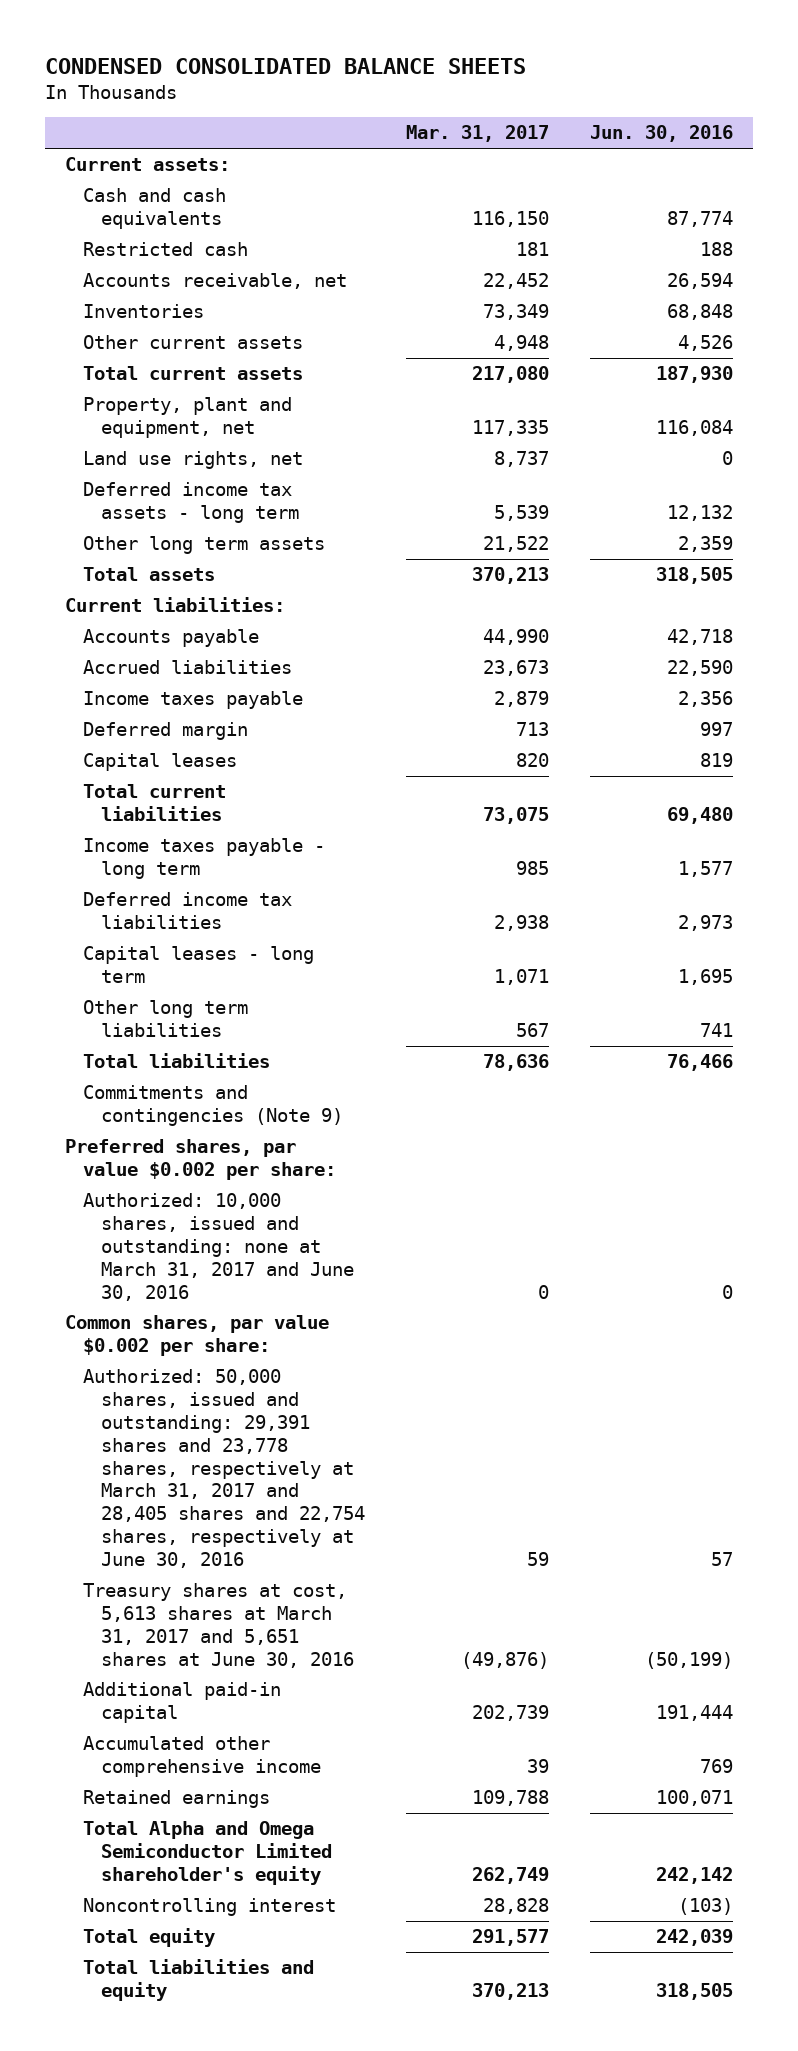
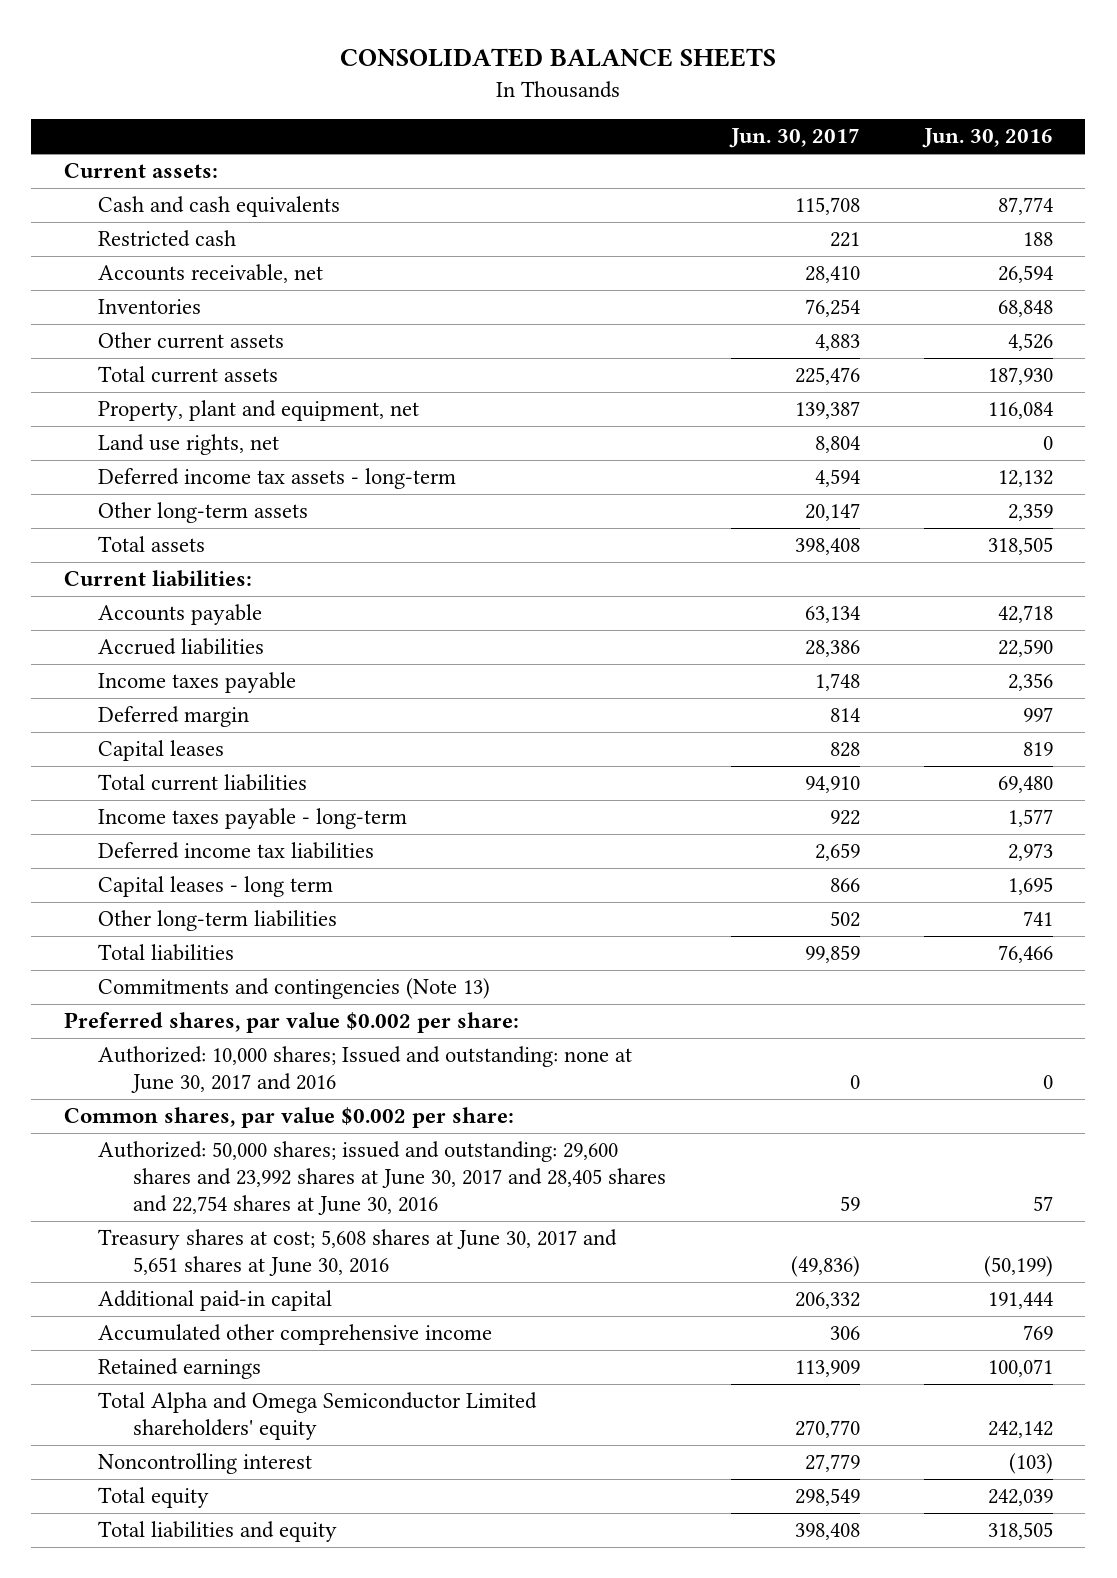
[44,57,526,74] CONDENSED CONSOLIDATED BALANCE SHEETS -> [340,48,777,68] CONSOLIDATED BALANCE SHEETS
[406,125,550,143] Mar. 31, 2017 -> none
none -> [728,128,860,149] Jun. 30, 2017
[83,482,300,524] Deferred income tax assets - long term -> [98,468,457,490] Deferred income tax assets - long-term
[83,536,326,555] Other long term assets -> [98,502,309,524] Other long-term assets
[83,838,326,880] Income taxes payable - long term -> [98,808,408,830] Income taxes payable - long-term
[83,1000,249,1038] Other long term liabilities -> [98,910,338,932] Other long-term liabilities
[83,1085,344,1127] Commitments and contingencies (Note 9) -> [98,978,491,1000] Commitments and contingencies (Note 13)
[83,1193,355,1301] Authorized: 10,000 shares, issued and outstanding: none at March 31, 2017 and June 30, 2016 -> [98,1046,633,1094] Authorized: 10,000 shares; Issued and outstanding: none at June 30, 2017 and 2016
[83,1369,366,1568] Authorized: 50,000 shares, issued and outstanding: 29,391 shares and 23,778 shares, respectively at March 31, 2017 and 28,405 shares and 22,754 shares, respectively at June 30, 2016 -> [98,1141,667,1216] Authorized: 50,000 shares; issued and outstanding: 29,600 shares and 23,992 shares at June 30, 2017 and 28,405 shares and 22,754 shares at June 30, 2016
[83,1583,355,1668] Treasury shares at cost, 5,613 shares at March 31, 2017 and 5,651 shares at June 30, 2016 -> [98,1229,618,1277] Treasury shares at cost; 5,608 shares at June 30, 2017 and 5,651 shares at June 30, 2016
[83,1821,333,1885] Total Alpha and Omega Semiconductor Limited shareholder's equity -> [98,1392,538,1441] Total Alpha and Omega Semiconductor Limited shareholders' equity

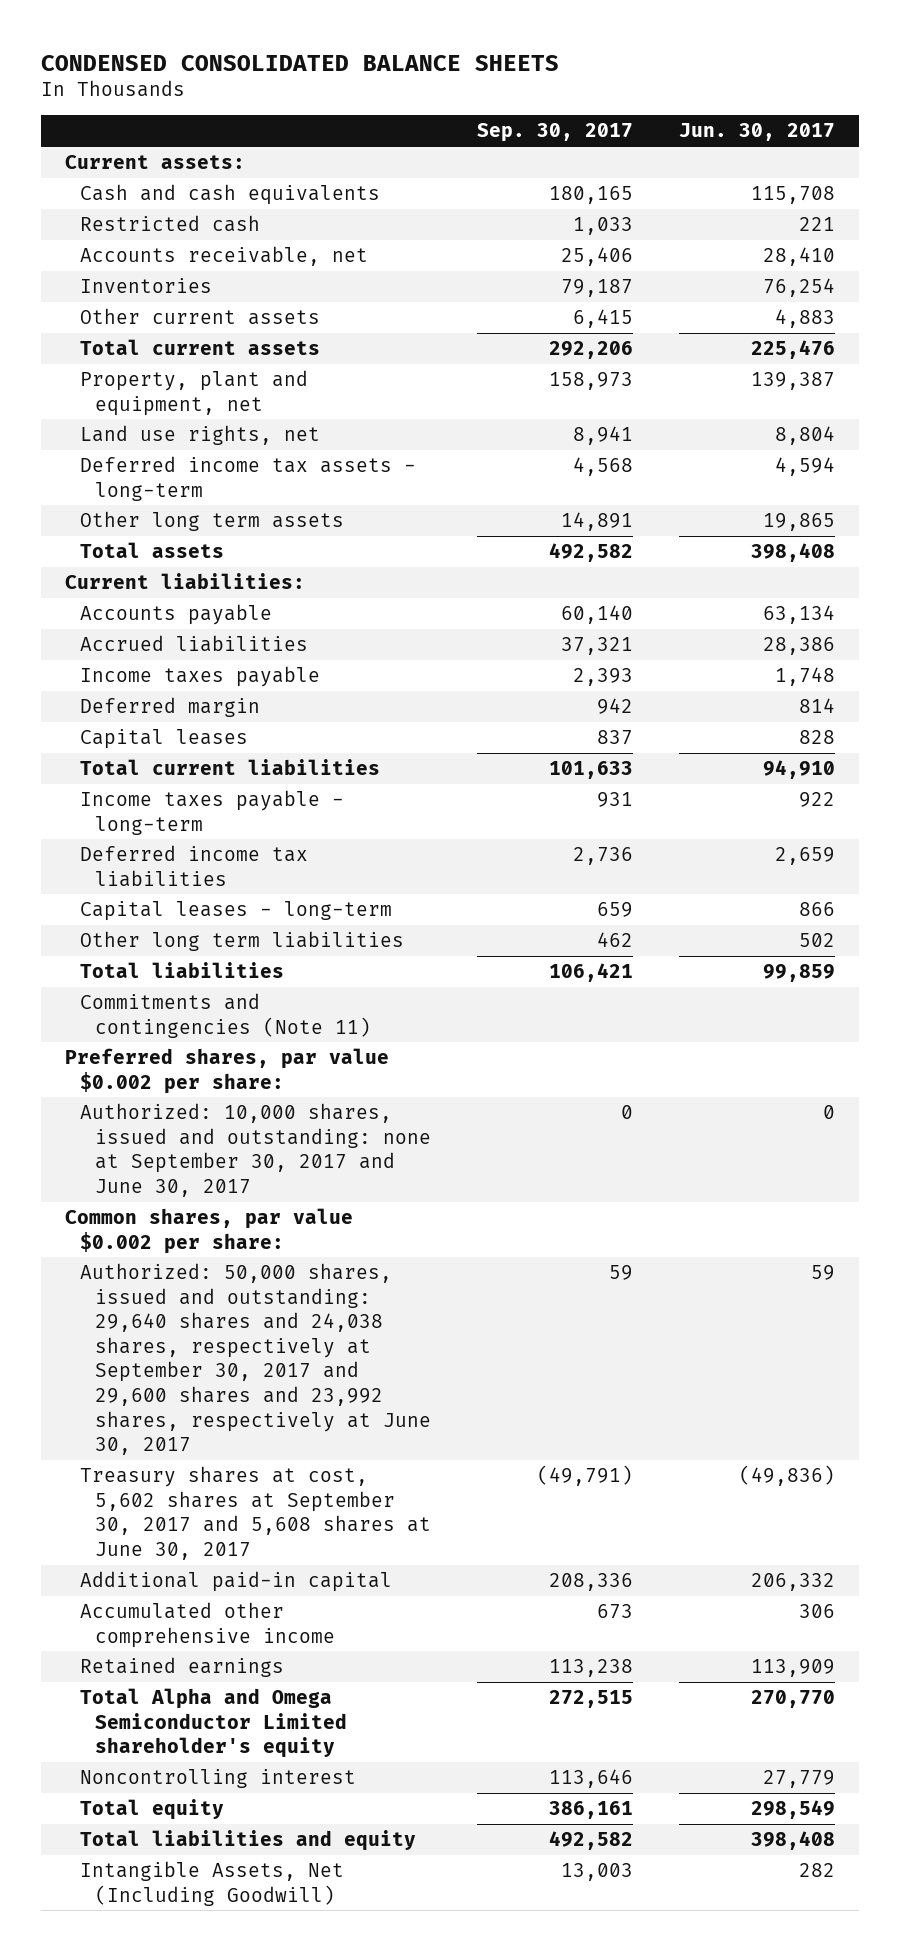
[340,48,777,68] CONSOLIDATED BALANCE SHEETS -> [41,54,560,71] CONDENSED CONSOLIDATED BALANCE SHEETS
[922,128,1054,149] Jun. 30, 2016 -> none
none -> [477,123,634,143] Sep. 30, 2017
[98,502,309,524] Other long-term assets -> [79,511,344,532] Other long term assets
[804,503,860,522] 20,147 -> [763,513,836,532] 19,865
[98,876,334,898] Capital leases - long term -> [79,901,392,922] Capital leases - long-term
[98,910,338,932] Other long-term liabilities -> [79,931,404,952] Other long term liabilities
[98,978,491,1000] Commitments and contingencies (Note 13) -> [79,993,372,1038] Commitments and contingencies (Note 11)
[98,1046,633,1094] Authorized: 10,000 shares; Issued and outstanding: none at June 30, 2017 and 2016 -> [79,1103,432,1197] Authorized: 10,000 shares, issued and outstanding: none at September 30, 2017 and June 30, 2017
[98,1141,667,1216] Authorized: 50,000 shares; issued and outstanding: 29,600 shares and 23,992 shares at June 30, 2017 and 28,405 shares and 22,754 shares at June 30, 2016 -> [79,1263,432,1456] Authorized: 50,000 shares, issued and outstanding: 29,640 shares and 24,038 shares, respectively at September 30, 2017 and 29,600 shares and 23,992 shares, respectively at June 30, 2017
[98,1229,618,1277] Treasury shares at cost; 5,608 shares at June 30, 2017 and 5,651 shares at June 30, 2016 -> [79,1466,432,1560] Treasury shares at cost, 5,602 shares at September 30, 2017 and 5,608 shares at June 30, 2017
[98,1392,538,1441] Total Alpha and Omega Semiconductor Limited shareholders' equity -> [79,1688,348,1759] Total Alpha and Omega Semiconductor Limited shareholder's equity
none -> [79,1861,344,1906] Intangible Assets, Net (Including Goodwill)

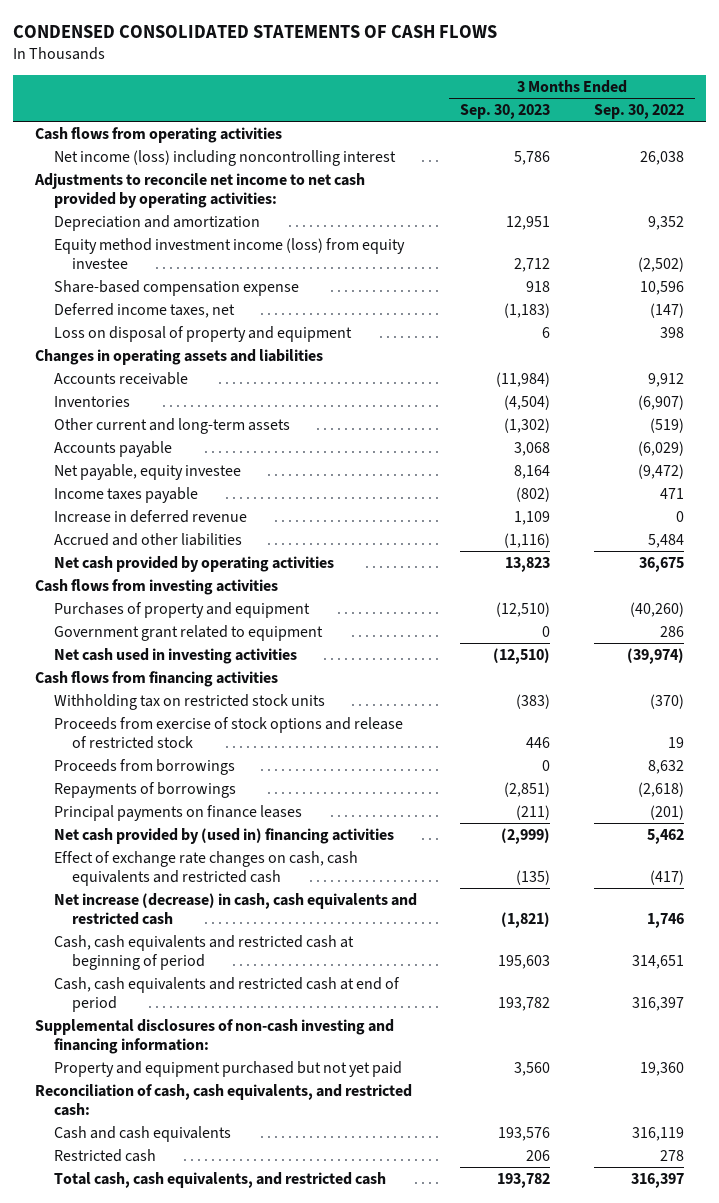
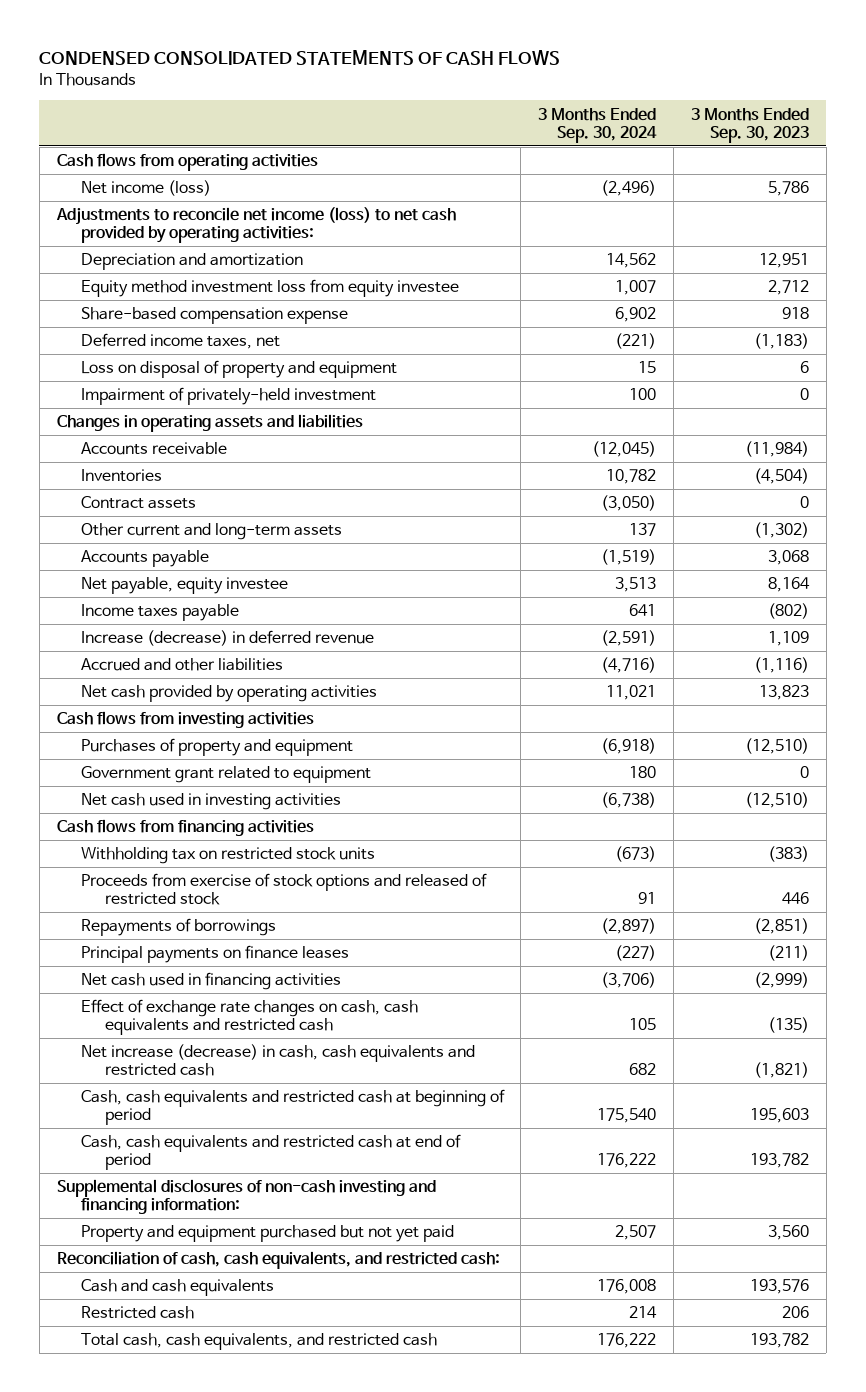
[594,103,685,119] Sep. 30, 2022 -> none
none -> [538,107,658,143] 3 Months Ended Sep. 30, 2024
[53,149,396,166] Net income (loss) including noncontrolling interest -> [80,180,211,197] Net income (loss)
[33,172,365,208] Adjustments to reconcile net income to net cash provided by operating activities: -> [55,207,456,244] Adjustments to reconcile net income (loss) to net cash provided by operating activities:
[53,237,405,269] Equity method investment income (loss) from equity investee -> [80,279,459,298] Equity method investment loss from equity investee
none -> [80,387,376,406] Impairment of privately-held investment
none -> [80,496,196,510] Contract assets
[53,509,247,523] Increase in deferred revenue -> [80,630,374,647] Increase (decrease) in deferred revenue
[53,758,235,775] Proceeds from borrowings -> none
[53,716,403,749] Proceeds from exercise of stock options and release of restricted stock -> [80,873,487,906] Proceeds from exercise of stock options and released of restricted stock
[53,827,394,844] Net cash provided by (used in) financing activities -> [80,972,341,991] Net cash used in financing activities

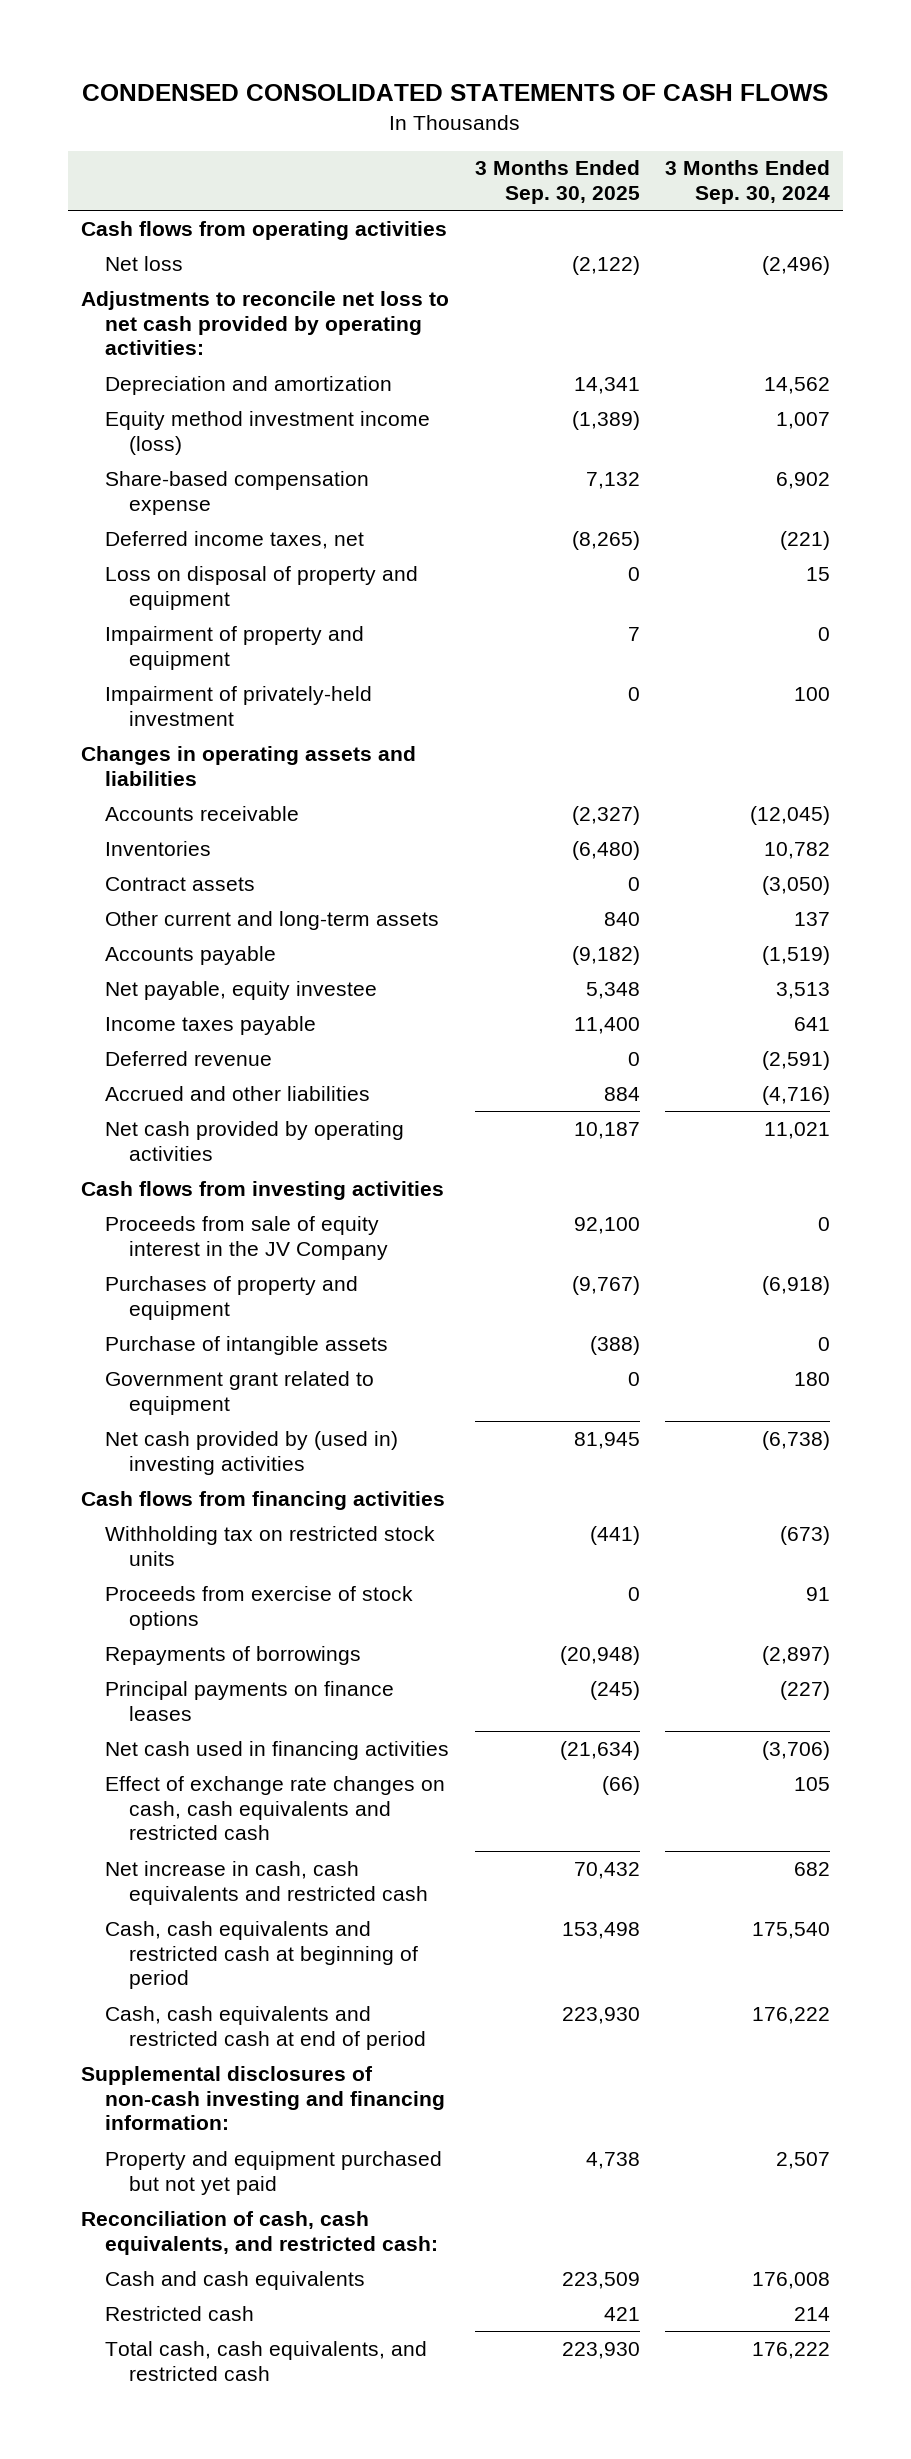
[690,107,809,143] 3 Months Ended Sep. 30, 2023 -> none
none -> [474,160,640,205] 3 Months Ended Sep. 30, 2025
[80,180,211,197] Net income (loss) -> [104,255,183,271] Net loss
[55,207,456,244] Adjustments to reconcile net income (loss) to net cash provided by operating activities: -> [80,290,449,356] Adjustments to reconcile net loss to net cash provided by operating activities:
[80,279,459,298] Equity method investment loss from equity investee -> [104,410,430,455] Equity method investment income (loss)
none -> [104,625,364,670] Impairment of property and equipment
[80,630,374,647] Increase (decrease) in deferred revenue -> [104,1050,272,1066] Deferred revenue
none -> [104,1215,388,1260] Proceeds from sale of equity interest in the JV Company
none -> [104,1335,388,1355] Purchase of intangible assets
[80,793,341,811] Net cash used in investing activities -> [104,1430,398,1475] Net cash provided by (used in) investing activities
[80,873,487,906] Proceeds from exercise of stock options and released of restricted stock -> [104,1585,413,1630] Proceeds from exercise of stock options
[80,1044,475,1077] Net increase (decrease) in cash, cash equivalents and restricted cash -> [104,1860,428,1905] Net increase in cash, cash equivalents and restricted cash

